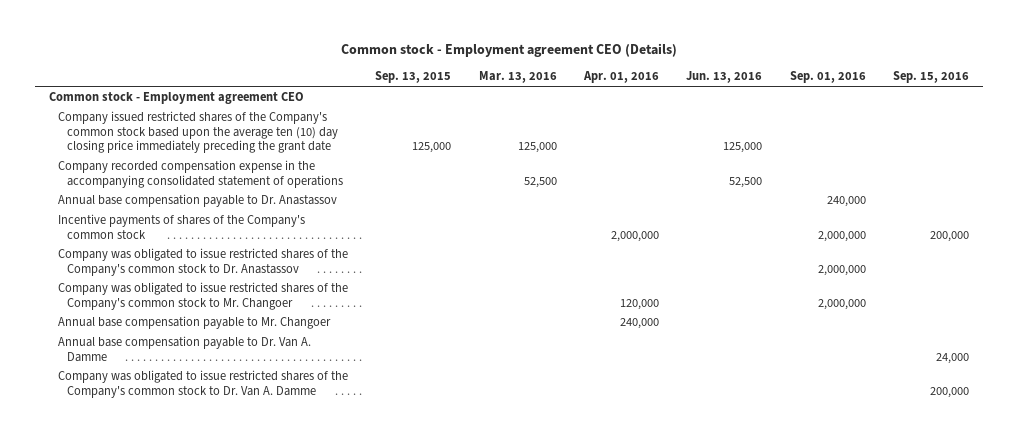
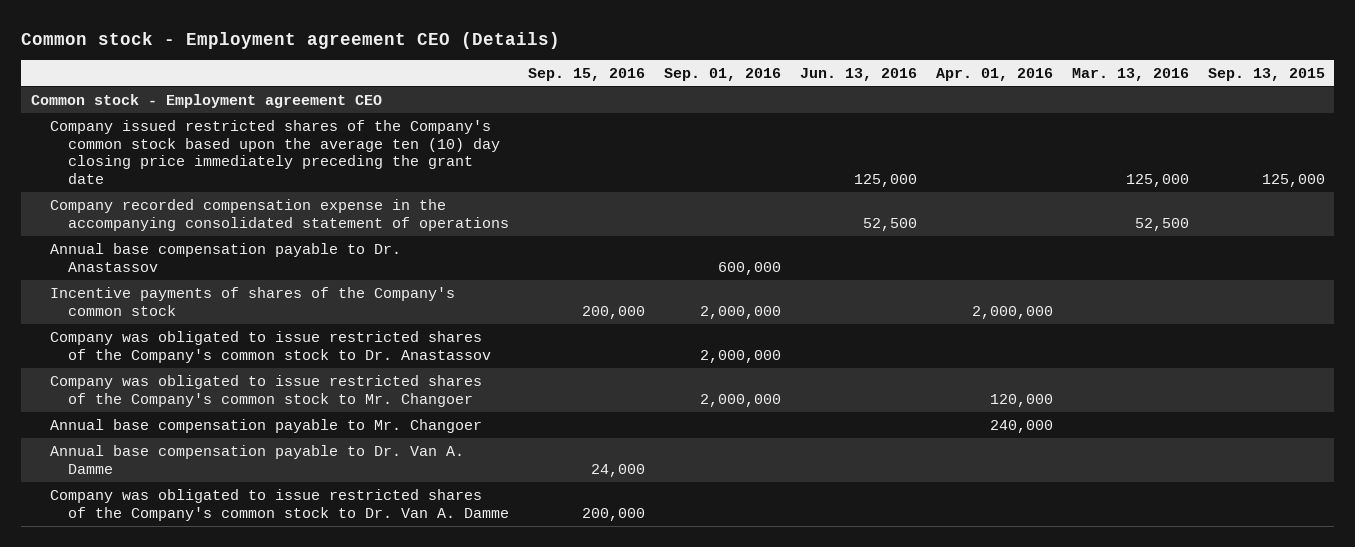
[826,195,866,207] 240,000 -> [718,261,782,275] 600,000

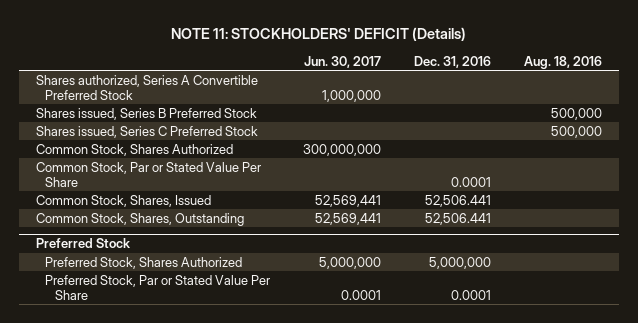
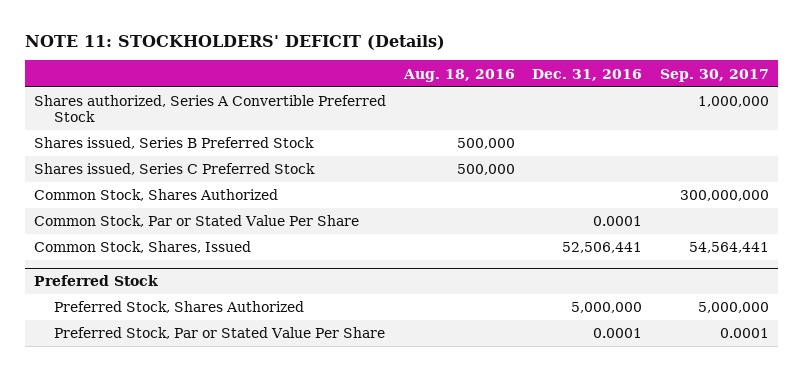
[304,55,382,68] Jun. 30, 2017 -> none
none -> [659,68,769,82] Sep. 30, 2017
[35,212,244,226] Common Stock, Shares, Outstanding -> none
[425,194,492,207] 52,506.441 -> [562,242,643,254] 52,506,441

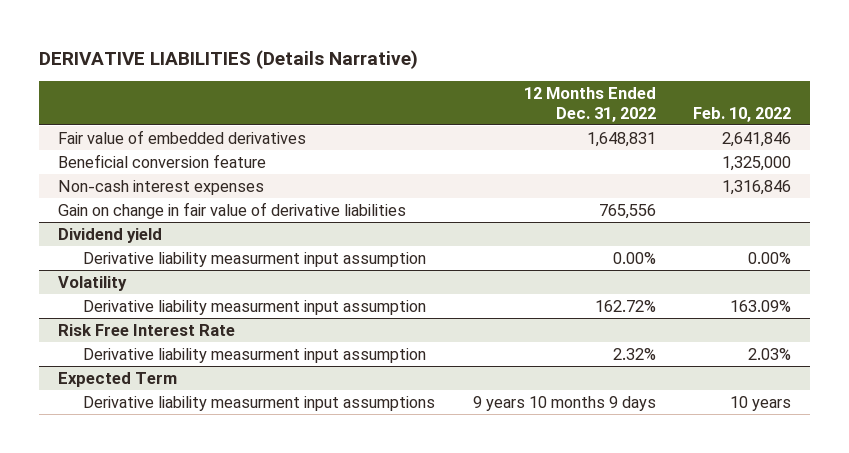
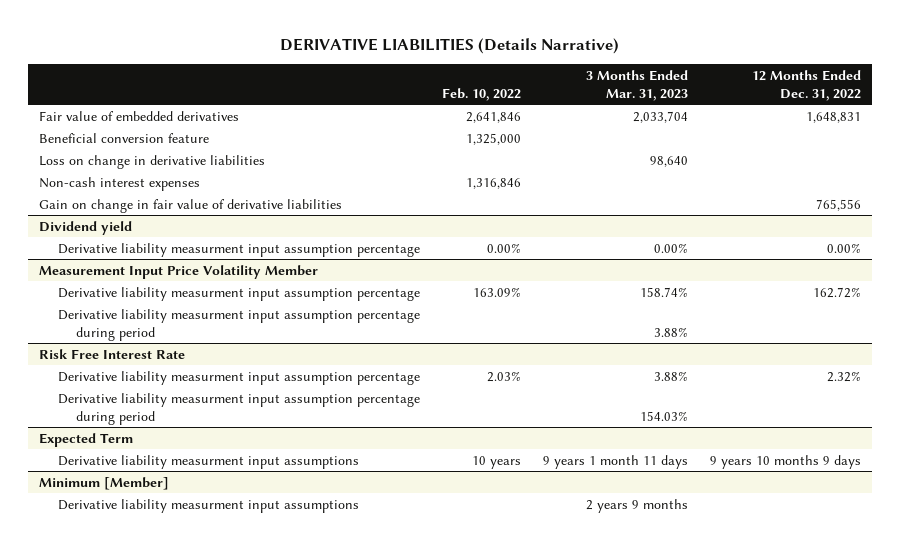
none -> [585,69,688,101] 3 Months Ended Mar. 31, 2023
none -> [38,154,265,169] Loss on change in derivative liabilities
[83,251,427,267] Derivative liability measurment input assumption -> [57,242,420,257] Derivative liability measurment input assumption percentage
[57,275,127,291] Volatility -> [38,264,318,279] Measurement Input Price Volatility Member
[83,299,427,315] Derivative liability measurment input assumption -> [57,286,420,301] Derivative liability measurment input assumption percentage
none -> [57,308,420,341] Derivative liability measurment input assumption percentage during period
[83,347,427,363] Derivative liability measurment input assumption -> [57,370,420,385] Derivative liability measurment input assumption percentage
none -> [57,392,420,425] Derivative liability measurment input assumption percentage during period
none -> [38,476,169,490] Minimum [Member]
none -> [57,498,359,513] Derivative liability measurment input assumptions

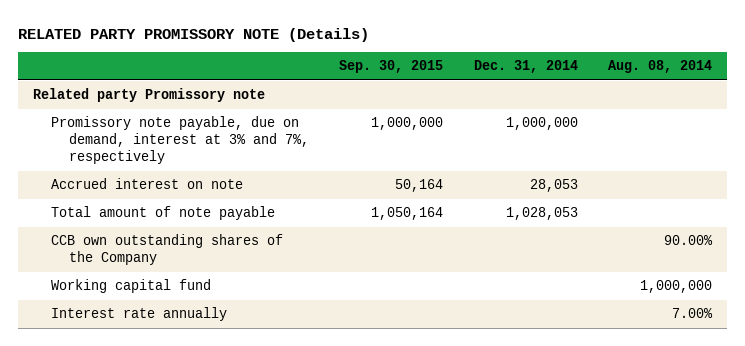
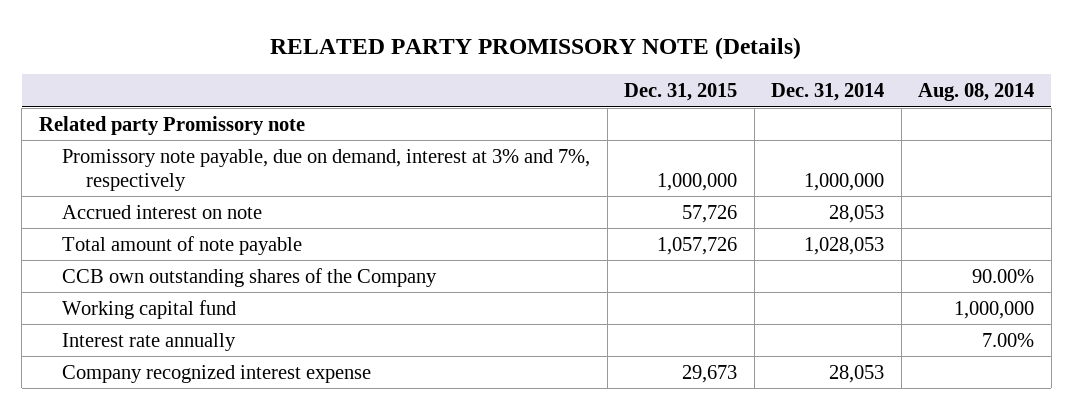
[339,60,444,74] Sep. 30, 2015 -> none
none -> [624,83,738,102] Dec. 31, 2015
none -> [62,364,372,383] Company recognized interest expense

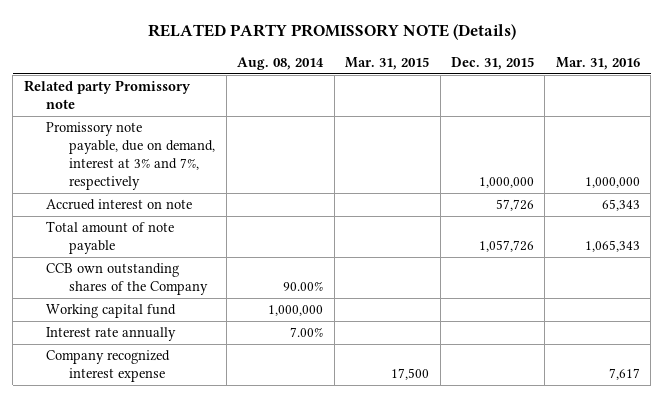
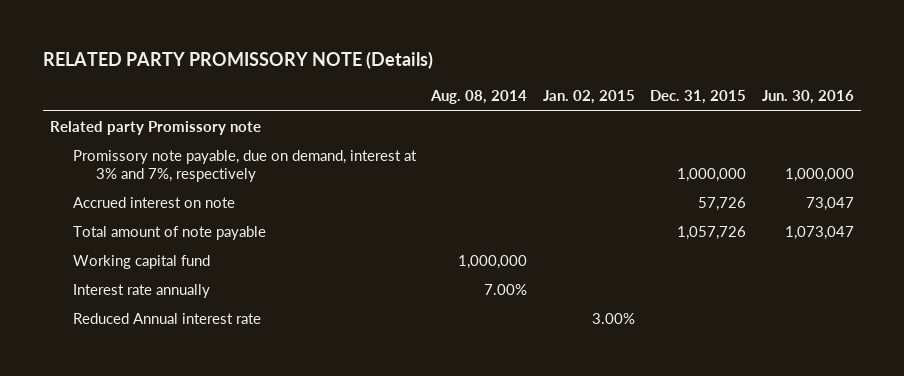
[345,56,430,70] Mar. 31, 2015 -> none
[555,56,640,70] Mar. 31, 2016 -> none
none -> [542,90,635,105] Jan. 02, 2015
none -> [761,90,854,105] Jun. 30, 2016
[46,263,209,296] CCB own outstanding shares of the Company -> none
[46,350,171,383] Company recognized interest expense -> none
none -> [72,313,261,325] Reduced Annual interest rate

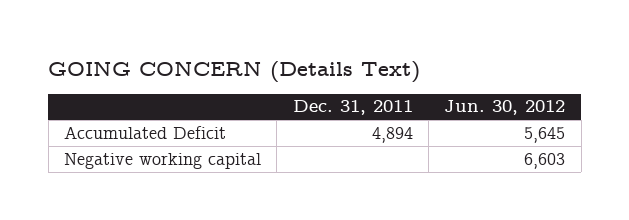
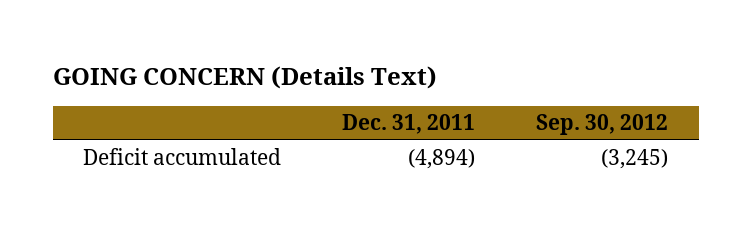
[444,100,566,116] Jun. 30, 2012 -> none
none -> [536,114,669,136] Sep. 30, 2012
[64,152,262,169] Negative working capital -> none
[64,125,227,139] Accumulated Deficit -> [83,148,282,166] Deficit accumulated
[371,126,413,143] 4,894 -> [408,149,476,170] (4,894)

